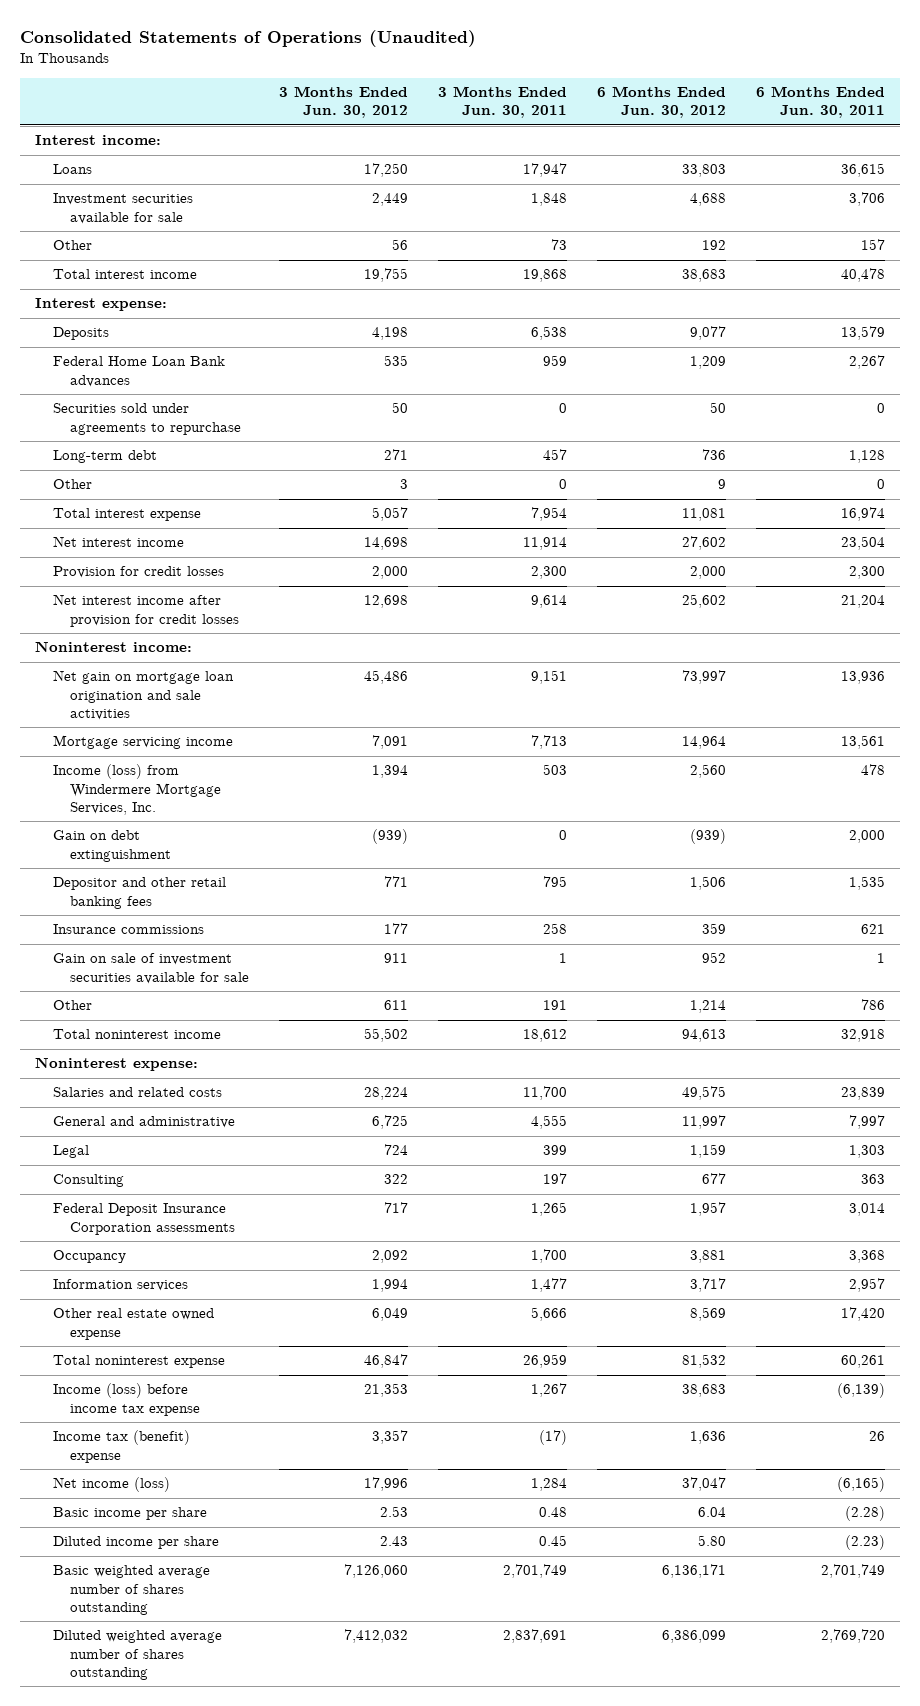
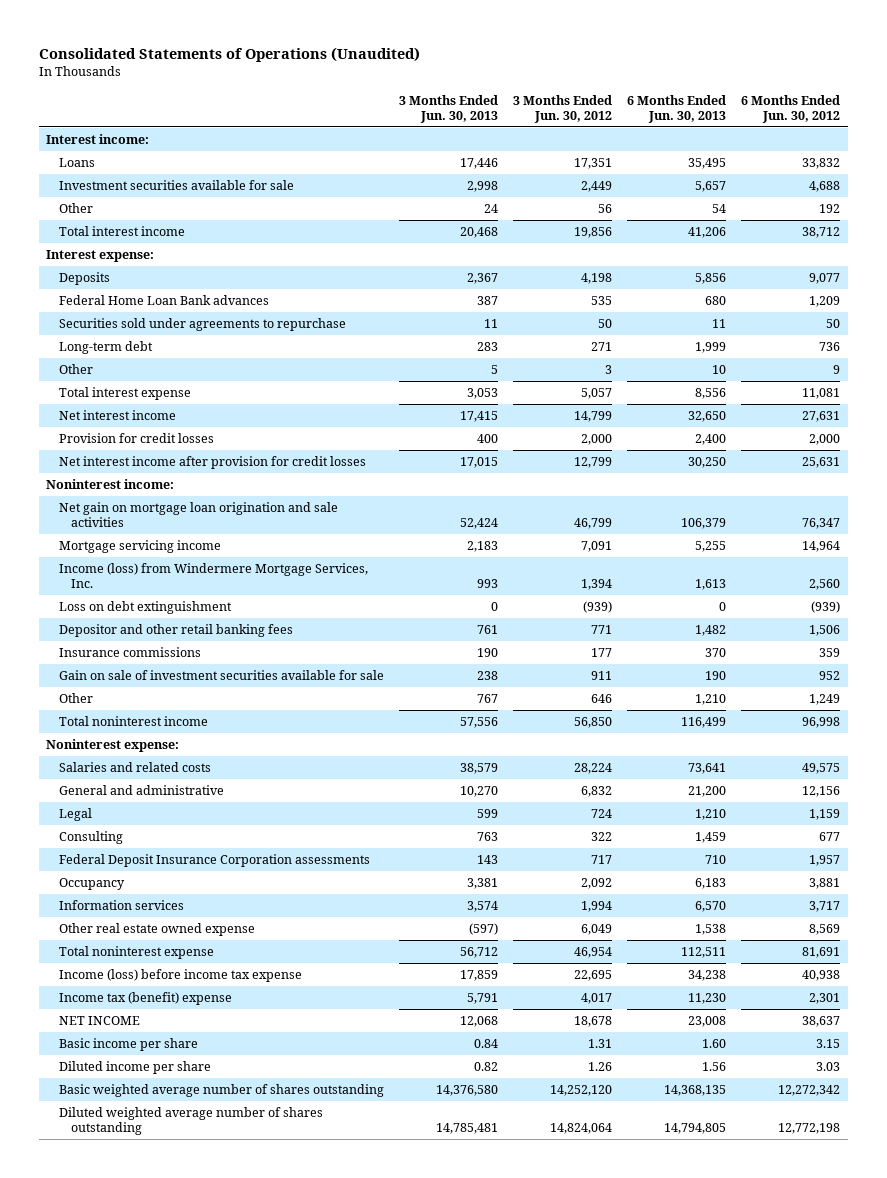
[438,86,568,119] 3 Months Ended Jun. 30, 2011 -> none
[756,86,886,119] 6 Months Ended Jun. 30, 2011 -> none
none -> [398,94,498,123] 3 Months Ended Jun. 30, 2013
none -> [627,94,727,123] 6 Months Ended Jun. 30, 2013
[364,163,409,178] 17,250 -> [573,158,612,170] 17,351
[682,164,727,178] 33,803 -> [802,158,841,170] 33,832
[364,268,409,283] 19,755 -> [573,227,612,239] 19,856
[682,269,727,283] 38,683 -> [802,227,841,239] 38,712
[364,537,409,551] 14,698 -> [573,411,612,423] 14,799
[682,536,727,551] 27,602 -> [802,411,841,423] 27,631
[364,595,409,609] 12,698 -> [573,457,612,469] 12,799
[682,594,727,609] 25,602 -> [802,457,841,469] 25,631
[364,670,409,685] 45,486 -> [573,518,612,530] 46,799
[682,670,727,685] 73,997 -> [802,518,841,530] 76,347
[52,830,172,862] Gain on debt extinguishment -> [58,601,232,615] Loss on debt extinguishment
[384,1000,409,1011] 611 -> [590,694,612,704] 646
[690,1000,727,1014] 1,214 -> [809,694,841,706] 1,249
[364,1028,409,1043] 55,502 -> [573,717,612,729] 56,850
[682,1029,727,1043] 94,613 -> [802,717,841,729] 96,998
[372,1115,409,1130] 6,725 -> [580,786,612,798] 6,832
[682,1115,727,1130] 11,997 -> [802,786,841,798] 12,156
[364,1354,409,1369] 46,847 -> [573,947,612,959] 46,954
[682,1354,727,1369] 81,532 -> [802,947,841,959] 81,691
[364,1383,409,1398] 21,353 -> [573,970,612,982] 22,695
[682,1384,727,1398] 38,683 -> [802,970,841,982] 40,938
[372,1430,409,1445] 3,357 -> [580,993,612,1005] 4,017
[690,1431,727,1445] 1,636 -> [809,993,841,1005] 2,301
[52,1477,170,1493] Net income (loss) -> [58,1016,140,1026] NET INCOME
[364,1477,409,1492] 17,996 -> [573,1016,612,1028] 18,678
[682,1477,727,1492] 37,047 -> [802,1016,841,1028] 38,637
[380,1506,409,1518] 2.53 -> [587,1039,612,1049] 1.31
[698,1507,727,1518] 6.04 -> [816,1039,841,1049] 3.15
[380,1536,409,1547] 2.43 -> [587,1062,612,1072] 1.26
[698,1535,727,1547] 5.80 -> [816,1062,841,1072] 3.03
[344,1564,409,1579] 7,126,060 -> [549,1085,612,1097] 14,252,120
[662,1564,727,1579] 6,136,171 -> [778,1085,841,1097] 12,272,342
[344,1629,409,1644] 7,412,032 -> [549,1123,612,1135] 14,824,064
[662,1630,727,1644] 6,386,099 -> [778,1123,841,1135] 12,772,198

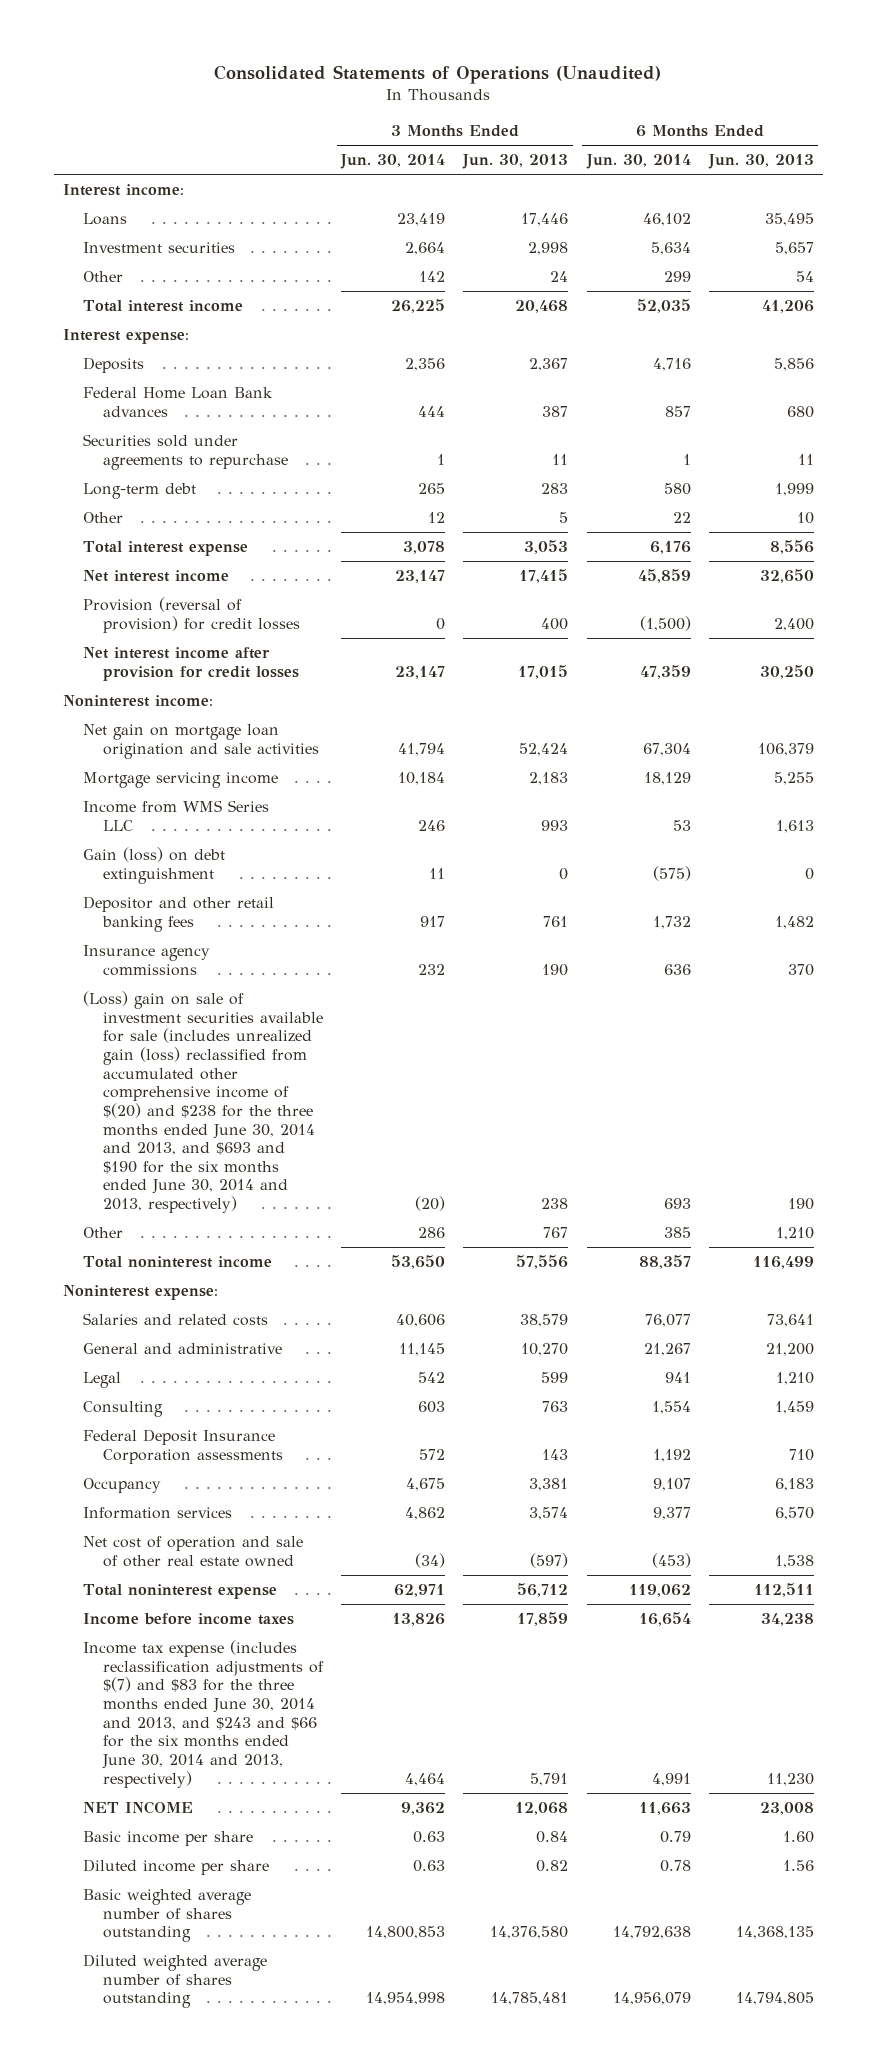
[512,94,612,123] 3 Months Ended Jun. 30, 2012 -> none
[741,94,841,123] 6 Months Ended Jun. 30, 2012 -> none
none -> [340,154,446,170] Jun. 30, 2014
none -> [585,154,691,170] Jun. 30, 2014
[58,180,294,191] Investment securities available for sale -> [82,242,235,254] Investment securities
[58,433,214,444] Provision for credit losses -> [82,597,300,633] Provision (reversal of provision) for credit losses
[58,563,368,589] Income (loss) from Windermere Mortgage Services, Inc. -> [82,800,269,831] Income from WMS Series LLC
[58,601,232,615] Loss on debt extinguishment -> [82,847,225,884] Gain (loss) on debt extinguishment
[58,647,201,658] Insurance commissions -> [82,945,210,976] Insurance agency commissions
[58,670,384,681] Gain on sale of investment securities available for sale -> [82,991,323,1214] (Loss) gain on sale of investment securities available for sale (includes unrealized gain (loss) reclassified from accumulated other comprehensive income of $(20) and $238 for the three months ended June 30, 2014 and 2013, and $693 and $190 for the six months ended June 30, 2014 and 2013, respectively)
[58,923,255,937] Other real estate owned expense -> [82,1536,303,1567] Net cost of operation and sale of other real estate owned
[58,969,302,983] Income (loss) before income tax expense -> [82,1613,294,1626] Income before income taxes
[58,992,232,1006] Income tax (benefit) expense -> [82,1640,324,1788] Income tax expense (includes reclassification adjustments of $(7) and $83 for the three months ended June 30, 2014 and 2013, and $243 and $66 for the six months ended June 30, 2014 and 2013, respectively)

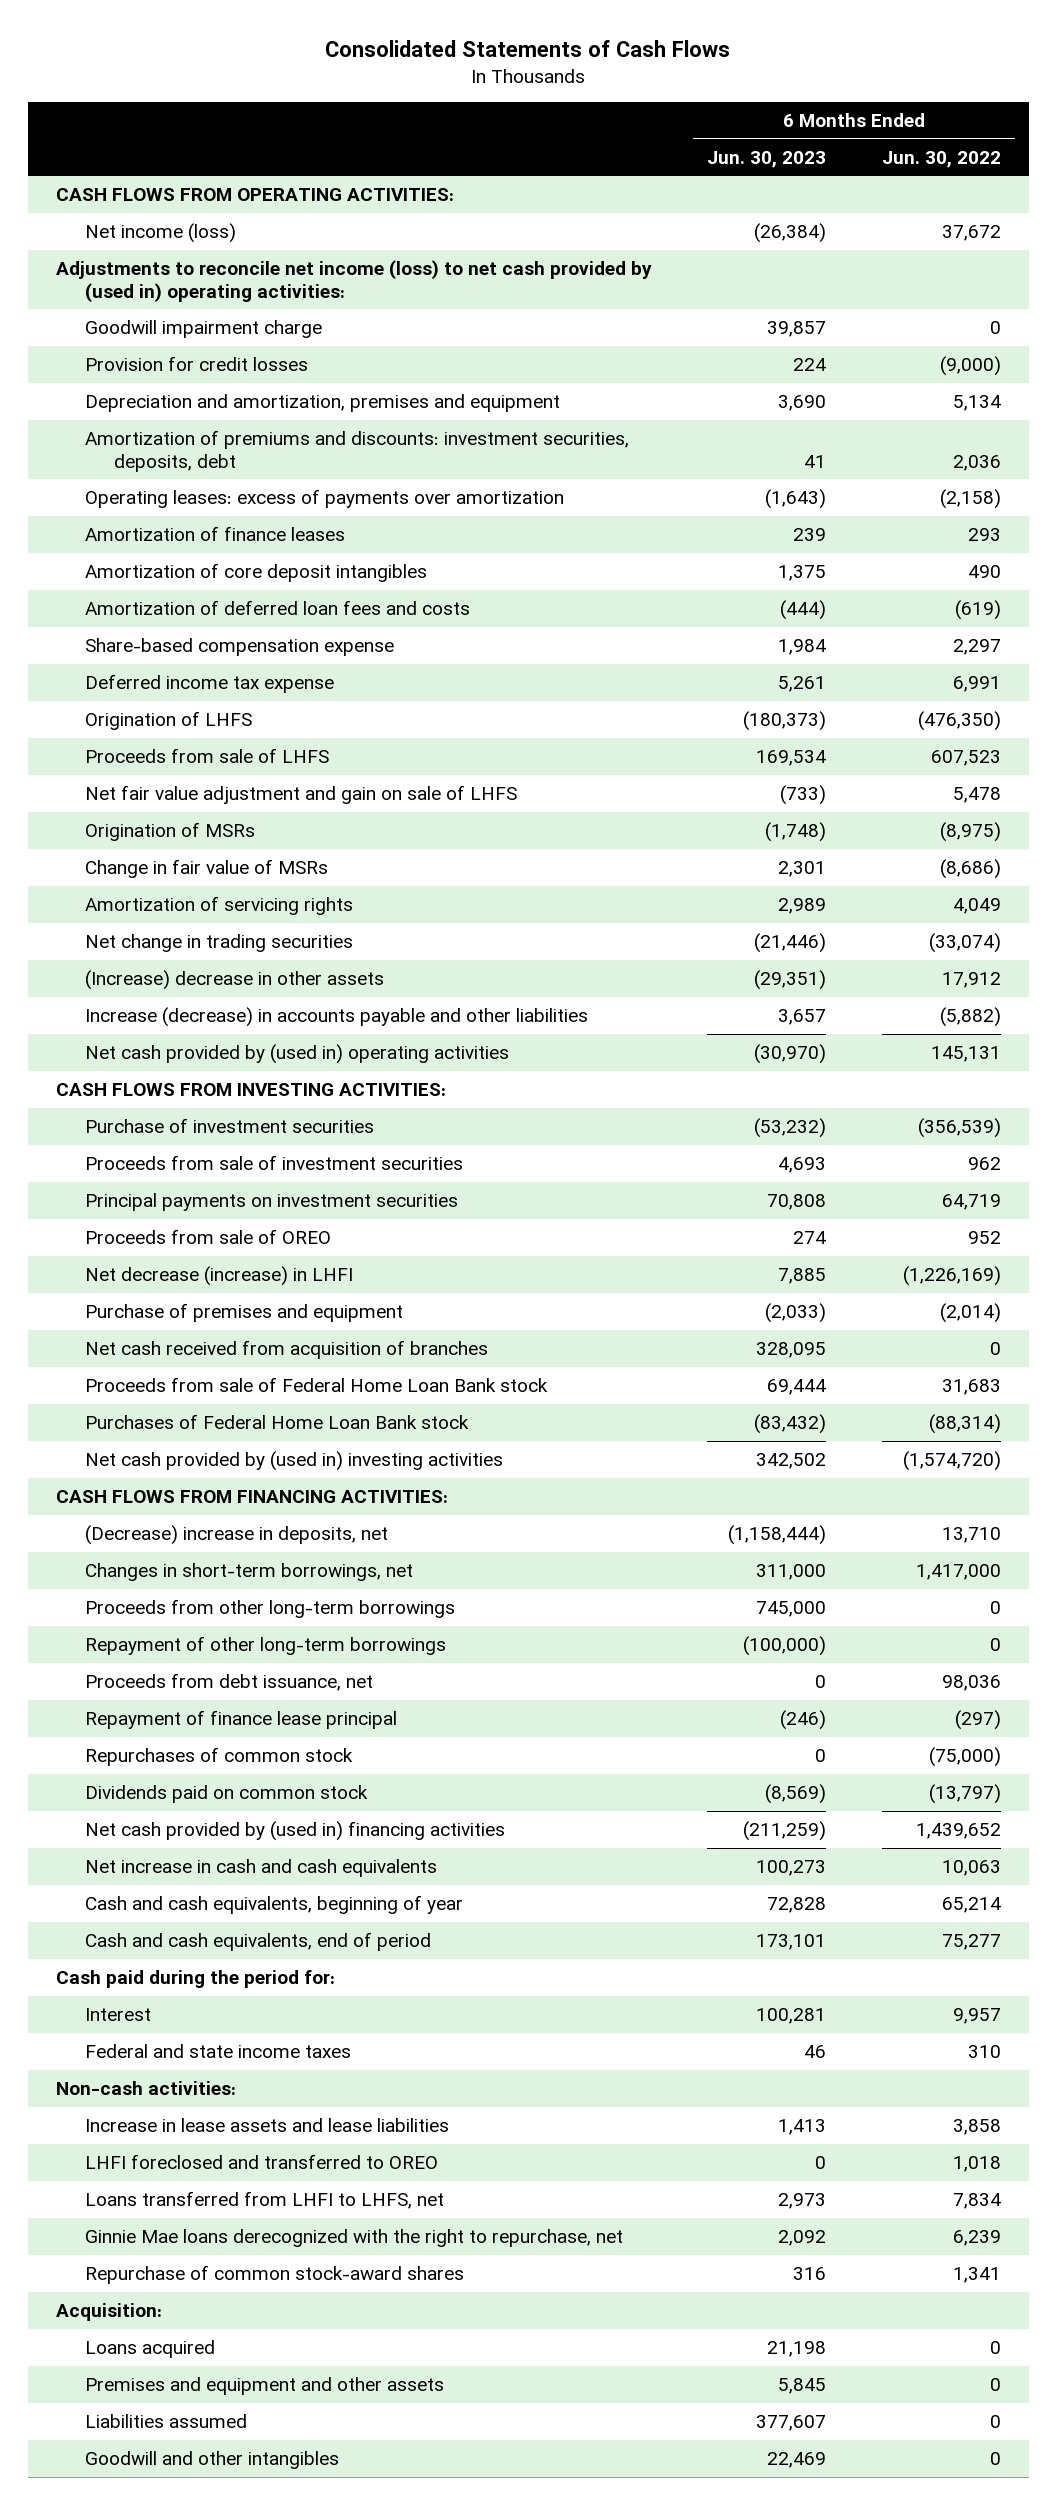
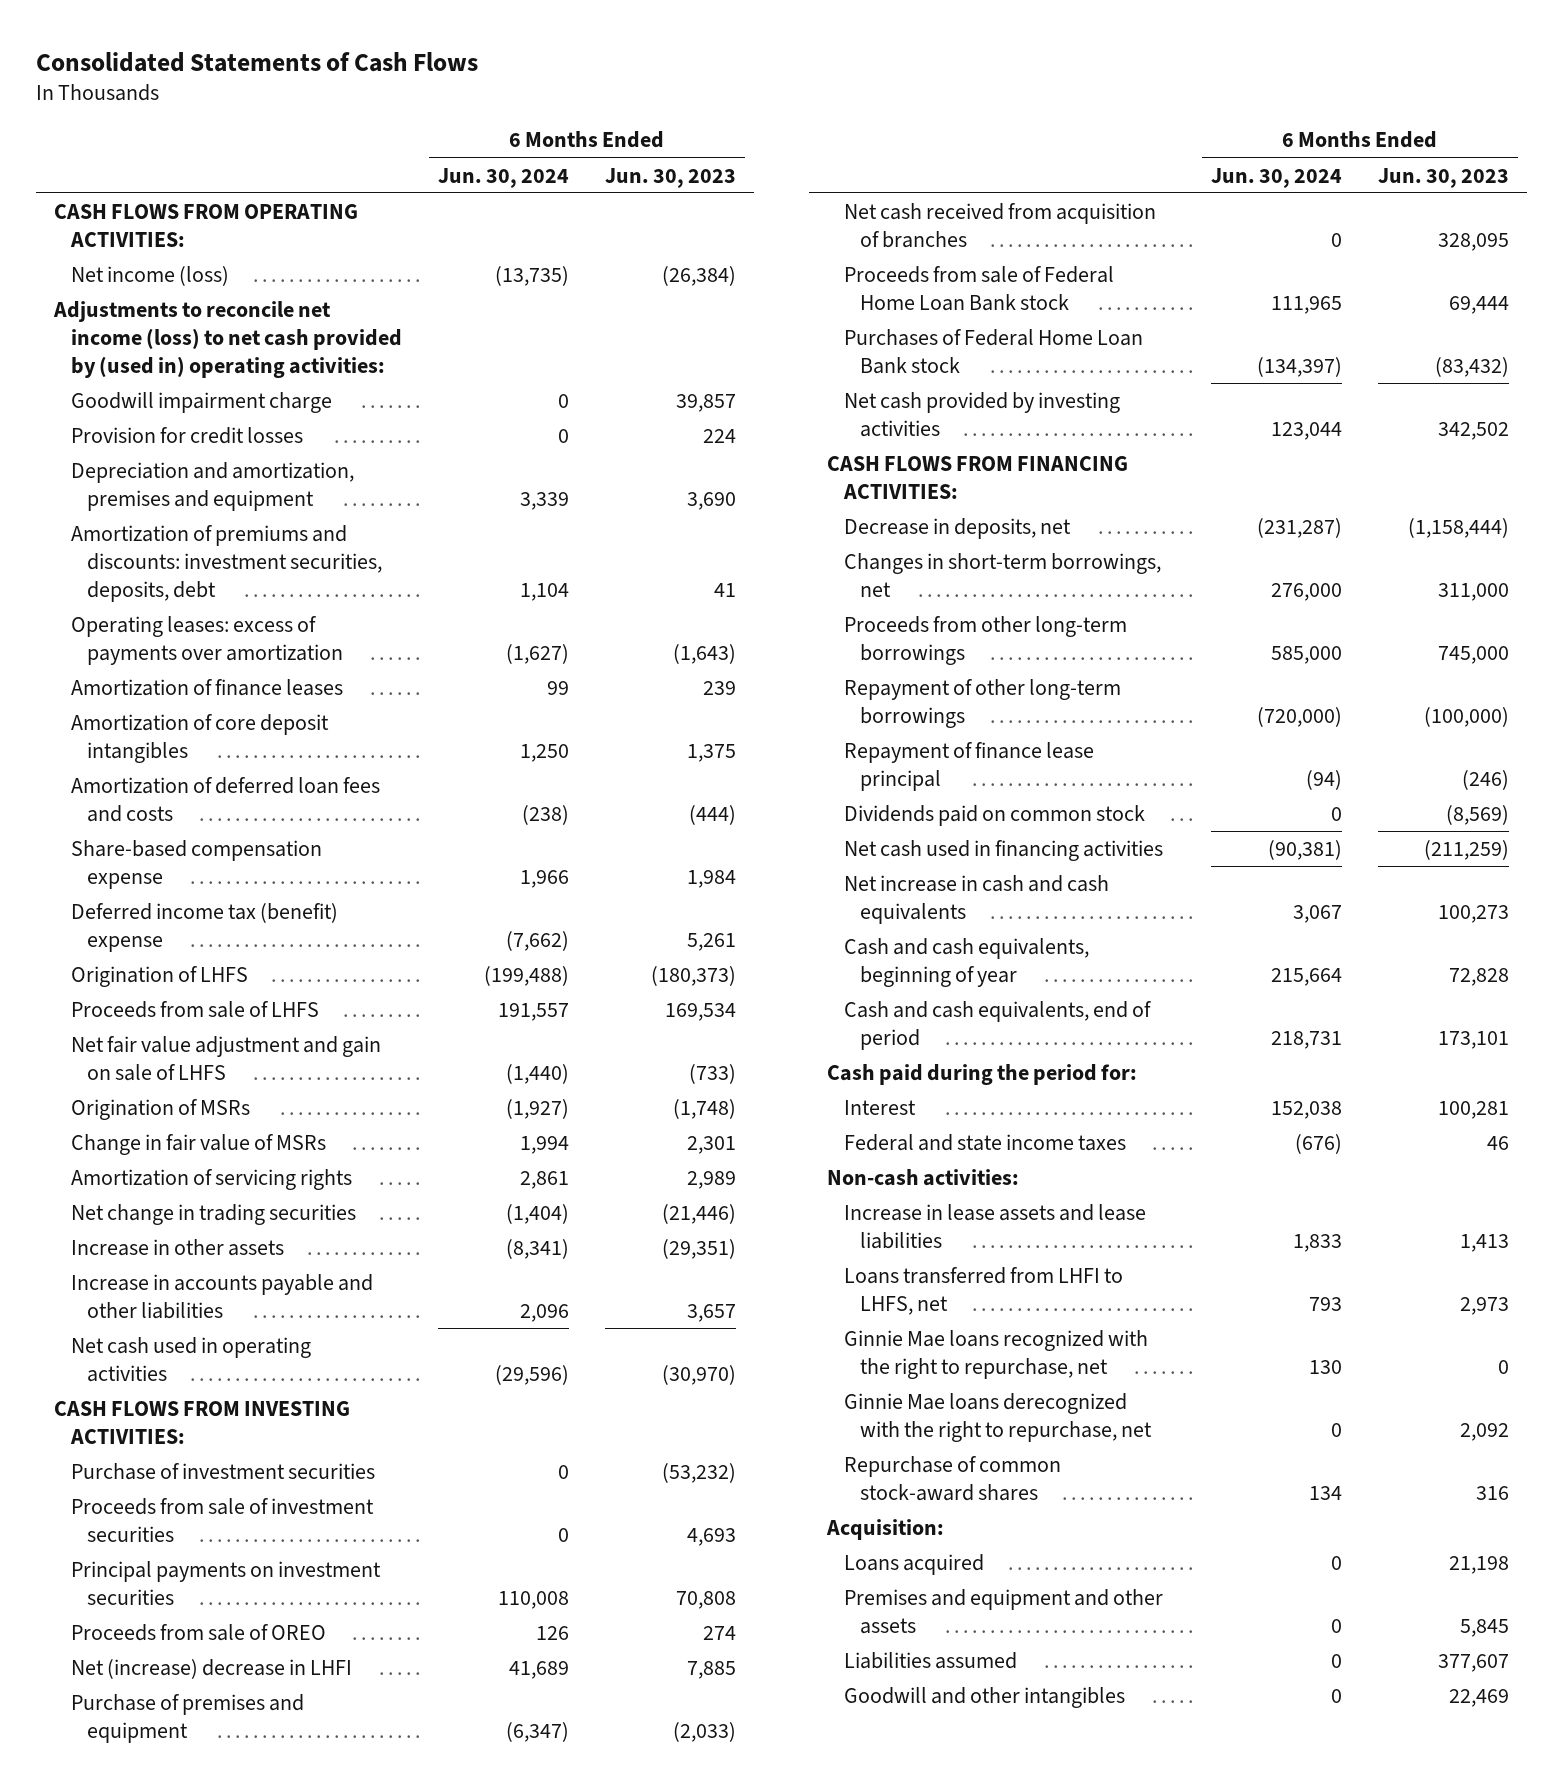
[881,150,1001,168] Jun. 30, 2022 -> none
none -> [437,167,569,188] Jun. 30, 2024
[84,674,334,694] Deferred income tax expense -> [70,902,338,952] Deferred income tax (benefit) expense
[84,970,384,991] (Increase) decrease in other assets -> [70,1238,284,1256] Increase in other assets
[84,1007,588,1028] Increase (decrease) in accounts payable and other liabilities -> [70,1273,373,1319] Increase in accounts payable and other liabilities
[84,1044,509,1065] Net cash provided by (used in) operating activities -> [70,1336,311,1382] Net cash used in operating activities
[84,1266,353,1287] Net decrease (increase) in LHFI -> [70,1658,352,1679] Net (increase) decrease in LHFI
[84,1451,503,1472] Net cash provided by (used in) investing activities -> [843,391,1120,437] Net cash provided by investing activities
[84,1525,388,1546] (Decrease) increase in deposits, net -> [843,517,1071,539] Decrease in deposits, net
[84,1673,373,1692] Proceeds from debt issuance, net -> none
[84,1747,353,1767] Repurchases of common stock -> none
[84,1821,505,1842] Net cash provided by (used in) financing activities -> [843,839,1163,861] Net cash used in financing activities
[84,2154,438,2170] LHFI foreclosed and transferred to OREO -> none
none -> [843,1329,1148,1379] Ginnie Mae loans recognized with the right to repurchase, net

